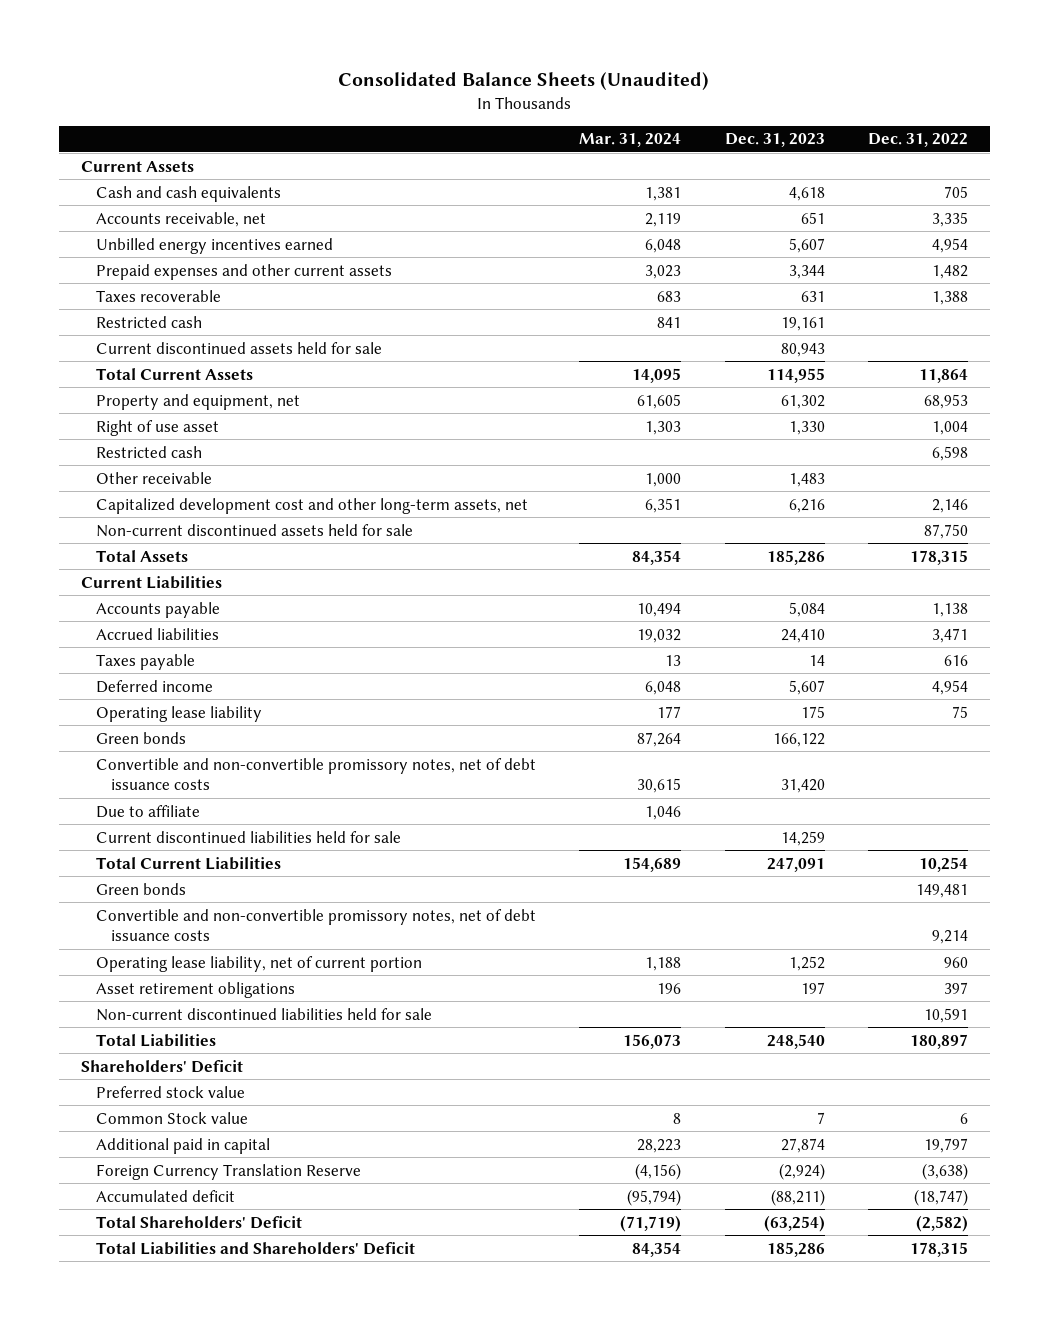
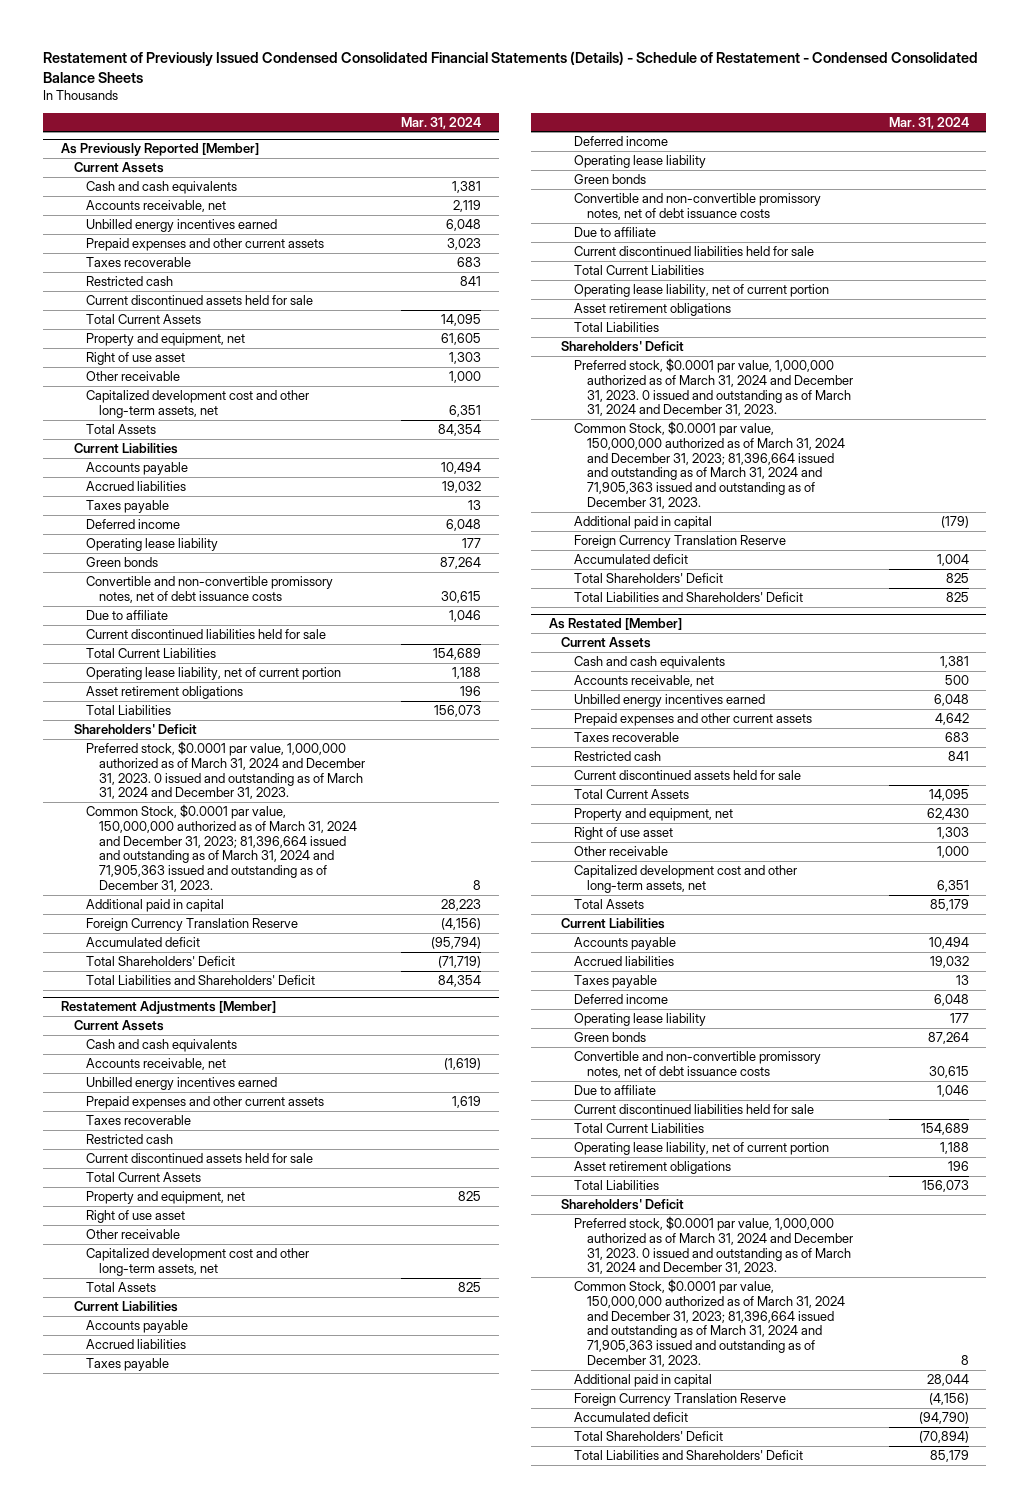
[338,71,710,90] Consolidated Balance Sheets (Unaudited) -> [42,50,978,83] Restatement of Previously Issued Condensed Consolidated Financial Statements (Details) - Schedule of Restatement - Condensed Consolidated Balance Sheets
[724,133,825,148] Dec. 31, 2023 -> none
[867,133,968,148] Dec. 31, 2022 -> none
none -> [60,143,259,157] As Previously Reported [Member]
[96,445,203,458] Restricted cash -> none
[96,523,414,537] Non-current discontinued assets held for sale -> none
[96,882,187,895] Green bonds -> none
[96,908,537,942] Convertible and non-convertible promissory notes, net of debt issuance costs -> none
[96,1007,433,1021] Non-current discontinued liabilities held for sale -> none
[96,1085,246,1098] Preferred stock value -> [86,741,366,800] Preferred stock, $0.0001 par value, 1,000,000 authorized as of March 31, 2024 and December 31, 2023. 0 issued and outstanding as of March 31, 2024 and December 31, 2023.
[96,1111,249,1124] Common Stock value -> [86,804,358,893] Common Stock, $0.0001 par value, 150,000,000 authorized as of March 31, 2024 and December 31, 2023; 81,396,664 issued and outstanding as of March 31, 2024 and 71,905,363 issued and outstanding as of December 31, 2023.
none -> [60,1001,276,1015] Restatement Adjustments [Member]
none -> [73,1020,164,1032] Current Assets
none -> [86,1039,238,1053] Cash and cash equivalents
none -> [86,1058,227,1071] Accounts receivable, net
none -> [86,1077,278,1091] Unbilled energy incentives earned
none -> [86,1096,325,1110] Prepaid expenses and other current assets
none -> [86,1115,192,1126] Taxes recoverable
none -> [86,1134,174,1145] Restricted cash
none -> [86,1153,314,1164] Current discontinued assets held for sale
none -> [86,1172,202,1183] Total Current Assets
none -> [86,1191,246,1205] Property and equipment, net
none -> [86,1210,186,1224] Right of use asset
none -> [86,1229,181,1240] Other receivable
none -> [86,1248,310,1276] Capitalized development cost and other long-term assets, net
none -> [86,1282,157,1293] Total Assets
none -> [73,1301,178,1313] Current Liabilities
none -> [86,1320,189,1334] Accounts payable
none -> [86,1339,187,1350] Accrued liabilities
none -> [86,1358,170,1372] Taxes payable
none -> [574,136,669,147] Deferred income
none -> [574,155,707,169] Operating lease liability
none -> [574,174,647,185] Green bonds
none -> [574,193,822,220] Convertible and non-convertible promissory notes, net of debt issuance costs
none -> [574,227,657,238] Due to affiliate
none -> [574,246,815,257] Current discontinued liabilities held for sale
none -> [574,265,705,276] Total Current Liabilities
none -> [574,284,830,298] Operating lease liability, net of current portion
none -> [574,303,732,317] Asset retirement obligations
none -> [574,322,660,333] Total Liabilities
none -> [561,341,685,353] Shareholders' Deficit
none -> [574,358,853,417] Preferred stock, $0.0001 par value, 1,000,000 authorized as of March 31, 2024 and December 31, 2023. 0 issued and outstanding as of March 31, 2024 and December 31, 2023.
none -> [574,421,845,510] Common Stock, $0.0001 par value, 150,000,000 authorized as of March 31, 2024 and December 31, 2023; 81,396,664 issued and outstanding as of March 31, 2024 and 71,905,363 issued and outstanding as of December 31, 2023.
none -> [574,516,713,530] Additional paid in capital
none -> [574,535,787,549] Foreign Currency Translation Reserve
none -> [574,554,689,565] Accumulated deficit
none -> [574,573,724,584] Total Shareholders' Deficit
none -> [574,592,804,603] Total Liabilities and Shareholders' Deficit
none -> [548,618,682,631] As Restated [Member]
none -> [561,637,652,649] Current Assets
none -> [574,656,726,670] Cash and cash equivalents
none -> [574,675,715,688] Accounts receivable, net
none -> [574,694,766,708] Unbilled energy incentives earned
none -> [574,713,813,727] Prepaid expenses and other current assets
none -> [574,732,680,743] Taxes recoverable
none -> [574,751,662,762] Restricted cash
none -> [574,770,802,781] Current discontinued assets held for sale
none -> [574,789,690,800] Total Current Assets
none -> [574,808,734,822] Property and equipment, net
none -> [574,827,674,841] Right of use asset
none -> [574,846,669,857] Other receivable
none -> [574,865,798,893] Capitalized development cost and other long-term assets, net
none -> [574,899,645,910] Total Assets
none -> [561,918,666,930] Current Liabilities
none -> [574,937,677,951] Accounts payable
none -> [574,956,675,967] Accrued liabilities
none -> [574,975,658,989] Taxes payable
none -> [574,994,669,1005] Deferred income
none -> [574,1013,707,1027] Operating lease liability
none -> [574,1032,647,1043] Green bonds
none -> [574,1051,822,1078] Convertible and non-convertible promissory notes, net of debt issuance costs
none -> [574,1085,657,1096] Due to affiliate
none -> [574,1104,815,1115] Current discontinued liabilities held for sale
none -> [574,1123,705,1134] Total Current Liabilities
none -> [574,1142,830,1156] Operating lease liability, net of current portion
none -> [574,1161,732,1175] Asset retirement obligations
none -> [574,1180,660,1191] Total Liabilities
none -> [561,1199,685,1211] Shareholders' Deficit
none -> [574,1216,853,1275] Preferred stock, $0.0001 par value, 1,000,000 authorized as of March 31, 2024 and December 31, 2023. 0 issued and outstanding as of March 31, 2024 and December 31, 2023.
none -> [574,1279,845,1368] Common Stock, $0.0001 par value, 150,000,000 authorized as of March 31, 2024 and December 31, 2023; 81,396,664 issued and outstanding as of March 31, 2024 and 71,905,363 issued and outstanding as of December 31, 2023.
none -> [574,1374,713,1388] Additional paid in capital
none -> [574,1393,787,1407] Foreign Currency Translation Reserve
none -> [574,1412,689,1423] Accumulated deficit
none -> [574,1431,724,1442] Total Shareholders' Deficit
none -> [574,1450,804,1461] Total Liabilities and Shareholders' Deficit

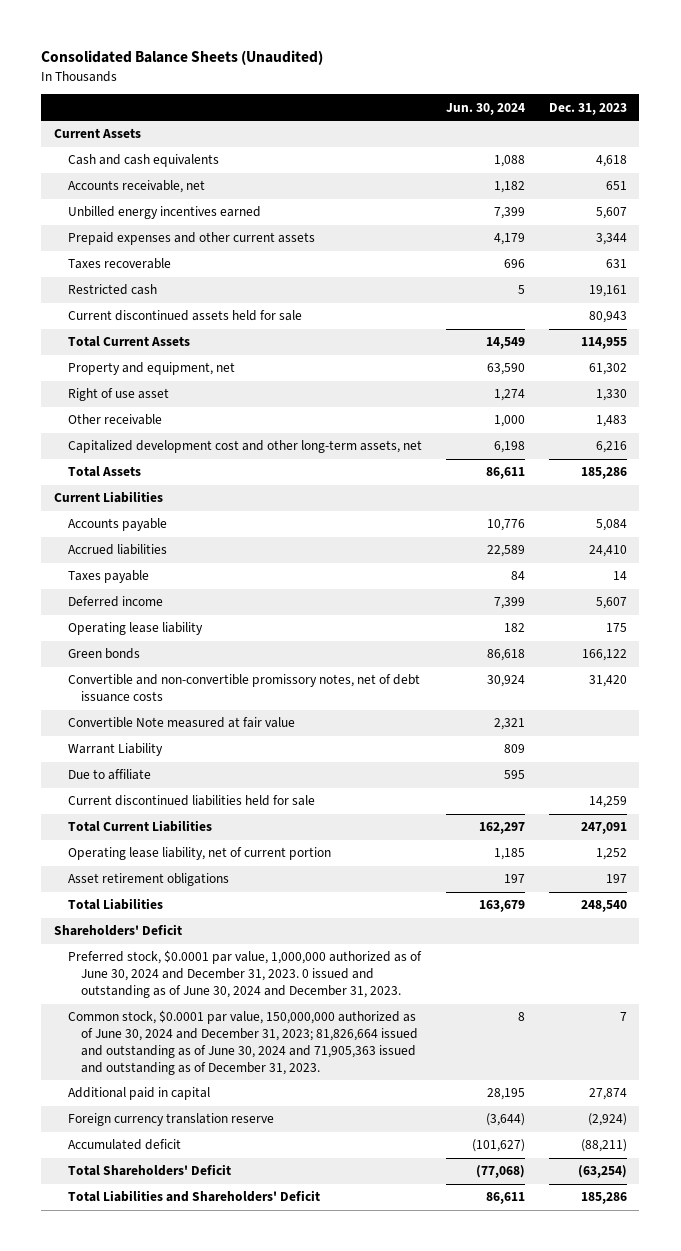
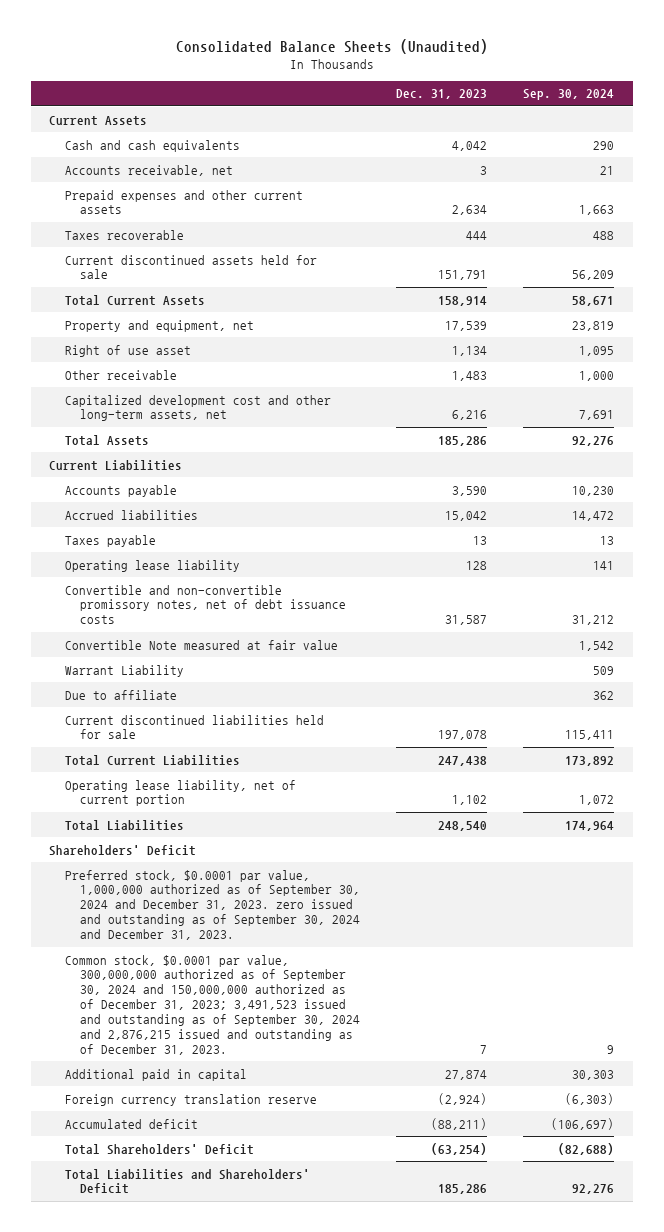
[445,102,525,115] Jun. 30, 2024 -> none
none -> [523,89,615,101] Sep. 30, 2024
[67,206,261,220] Unbilled energy incentives earned -> none
[67,284,157,296] Restricted cash -> none
[596,155,628,168] 4,618 -> [452,140,488,151] 4,042
[606,181,628,191] 651 -> [480,165,488,175] 3
[596,233,628,246] 3,344 -> [452,205,488,216] 2,634
[606,259,628,269] 631 -> [466,230,488,240] 444
[589,311,628,324] 80,943 -> [438,270,488,281] 151,791
[581,337,628,350] 114,955 -> [438,295,488,306] 158,914
[589,363,628,376] 61,302 -> [445,320,488,331] 17,539
[596,389,628,402] 1,330 -> [452,345,488,356] 1,134
[67,596,163,608] Deferred income -> none
[67,648,140,660] Green bonds -> none
[596,519,628,532] 5,084 -> [452,485,488,496] 3,590
[589,545,628,558] 24,410 -> [445,510,488,521] 15,042
[613,571,628,581] 14 -> [473,535,488,545] 13
[606,623,628,633] 175 -> [466,560,488,570] 128
[589,675,628,688] 31,420 -> [445,615,488,626] 31,587
[67,873,229,887] Asset retirement obligations -> none
[589,796,628,809] 14,259 -> [438,730,488,741] 197,078
[581,822,628,835] 247,091 -> [438,755,488,766] 247,438
[596,848,628,861] 1,252 -> [452,795,488,806] 1,102
[67,950,422,999] Preferred stock, $0.0001 par value, 1,000,000 authorized as of June 30, 2024 and December 31, 2023. 0 issued and outstanding as of June 30, 2024 and December 31, 2023. -> [64,869,360,941] Preferred stock, $0.0001 par value, 1,000,000 authorized as of September 30, 2024 and December 31, 2023. zero issued and outstanding as of September 30, 2024 and December 31, 2023.
[67,1010,419,1075] Common stock, $0.0001 par value, 150,000,000 authorized as of June 30, 2024 and December 31, 2023; 81,826,664 issued and outstanding as of June 30, 2024 and 71,905,363 issued and outstanding as of December 31, 2023. -> [64,954,360,1055] Common stock, $0.0001 par value, 300,000,000 authorized as of September 30, 2024 and 150,000,000 authorized as of December 31, 2023; 3,491,523 issued and outstanding as of September 30, 2024 and 2,876,215 issued and outstanding as of December 31, 2023.

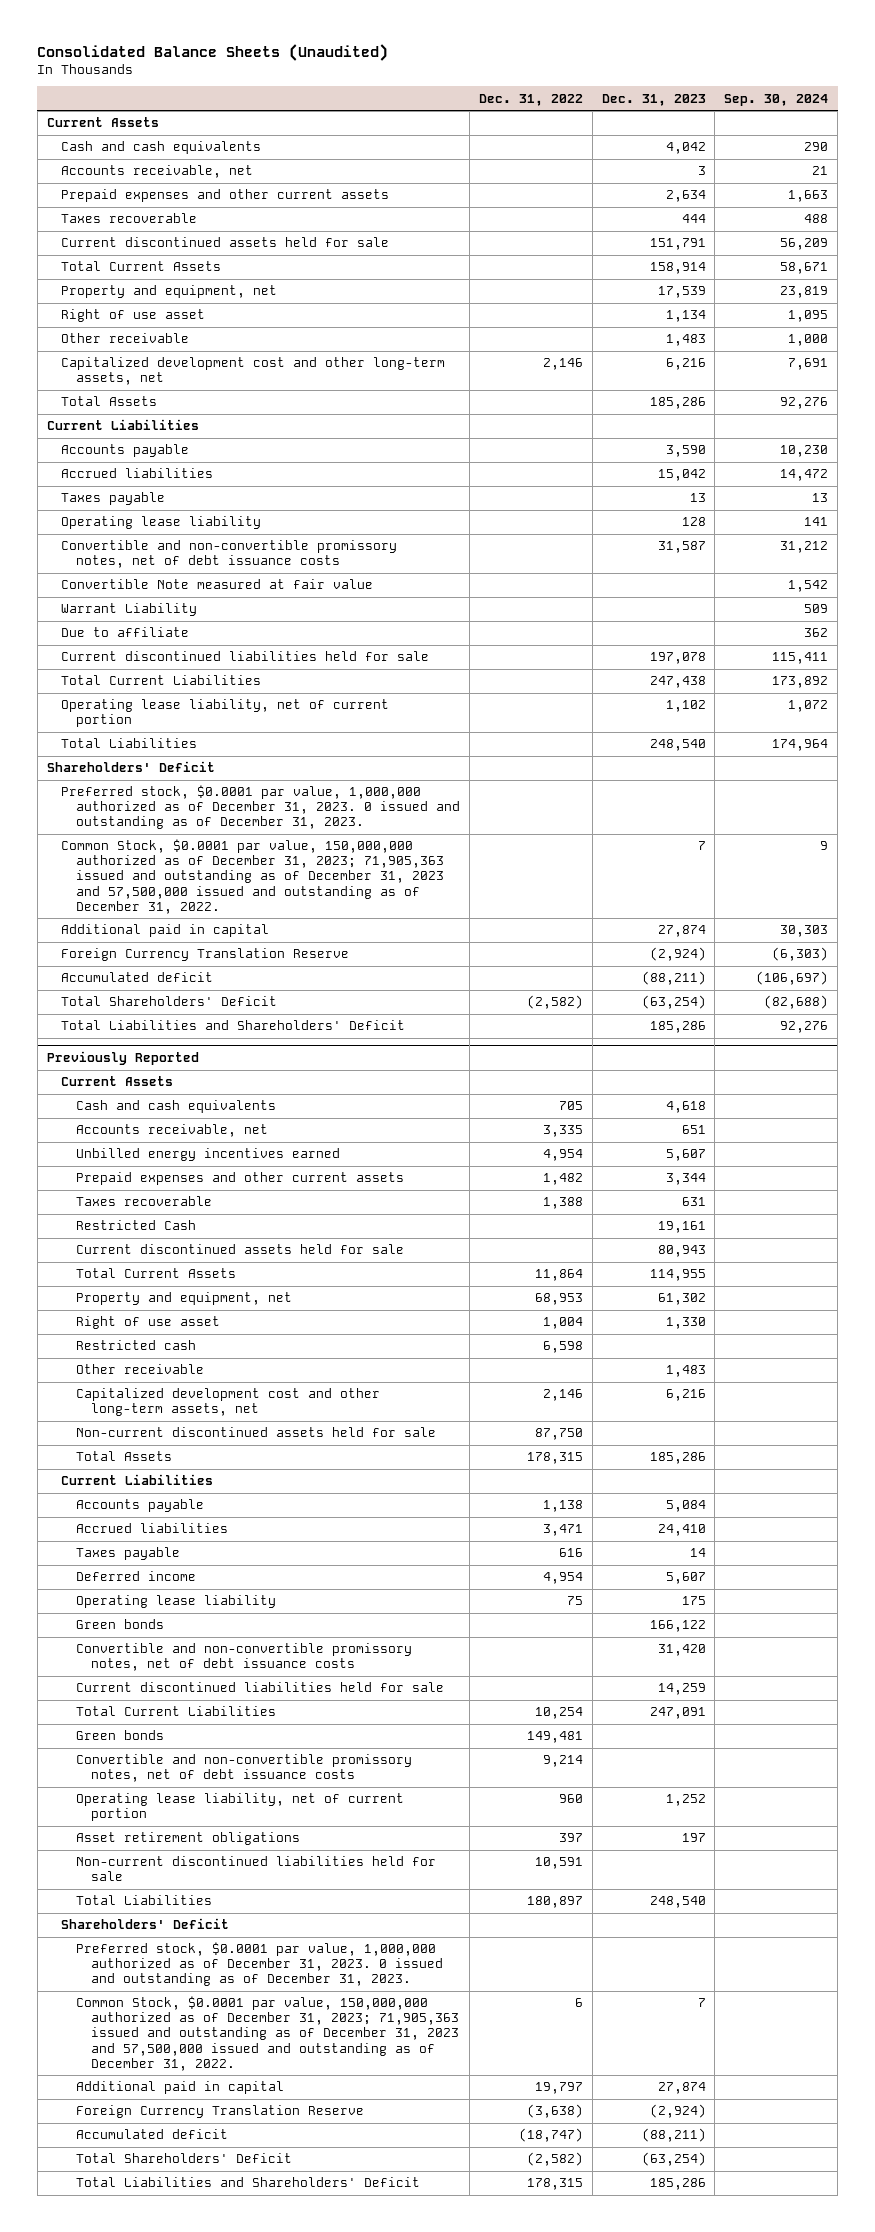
none -> [478,93,583,106] Dec. 31, 2022
[64,869,360,941] Preferred stock, $0.0001 par value, 1,000,000 authorized as of September 30, 2024 and December 31, 2023. zero issued and outstanding as of September 30, 2024 and December 31, 2023. -> [61,785,460,830] Preferred stock, $0.0001 par value, 1,000,000 authorized as of December 31, 2023. 0 issued and outstanding as of December 31, 2023.
[64,954,360,1055] Common stock, $0.0001 par value, 300,000,000 authorized as of September 30, 2024 and 150,000,000 authorized as of December 31, 2023; 3,491,523 issued and outstanding as of September 30, 2024 and 2,876,215 issued and outstanding as of December 31, 2023. -> [61,839,444,914] Common Stock, $0.0001 par value, 150,000,000 authorized as of December 31, 2023; 71,905,363 issued and outstanding as of December 31, 2023 and 57,500,000 issued and outstanding as of December 31, 2022.
[64,1093,317,1106] Foreign currency translation reserve -> [61,948,350,962] Foreign Currency Translation Reserve
none -> [46,1050,199,1065] Previously Reported
none -> [61,1076,174,1087] Current Assets
none -> [75,1100,276,1114] Cash and cash equivalents
none -> [75,1124,268,1138] Accounts receivable, net
none -> [75,1148,340,1162] Unbilled energy incentives earned
none -> [75,1172,404,1186] Prepaid expenses and other current assets
none -> [75,1196,212,1207] Taxes recoverable
none -> [75,1220,196,1231] Restricted Cash
none -> [75,1244,404,1255] Current discontinued assets held for sale
none -> [75,1268,236,1279] Total Current Assets
none -> [75,1292,292,1306] Property and equipment, net
none -> [75,1316,220,1330] Right of use asset
none -> [75,1340,196,1351] Restricted cash
none -> [75,1364,204,1375] Other receivable
none -> [75,1388,380,1417] Capitalized development cost and other long-term assets, net
none -> [75,1427,436,1438] Non-current discontinued assets held for sale
none -> [75,1451,172,1462] Total Assets
none -> [61,1474,214,1486] Current Liabilities
none -> [75,1499,204,1513] Accounts payable
none -> [75,1523,228,1534] Accrued liabilities
none -> [75,1547,180,1561] Taxes payable
none -> [75,1571,196,1582] Deferred income
none -> [75,1595,276,1609] Operating lease liability
none -> [75,1619,164,1630] Green bonds
none -> [75,1643,412,1672] Convertible and non-convertible promissory notes, net of debt issuance costs
none -> [75,1682,444,1693] Current discontinued liabilities held for sale
none -> [75,1706,276,1717] Total Current Liabilities
none -> [75,1730,164,1741] Green bonds
none -> [75,1754,412,1783] Convertible and non-convertible promissory notes, net of debt issuance costs
none -> [75,1793,404,1822] Operating lease liability, net of current portion
none -> [75,1832,300,1846] Asset retirement obligations
none -> [75,1856,436,1882] Non-current discontinued liabilities held for sale
none -> [75,1895,212,1906] Total Liabilities
none -> [61,1918,230,1930] Shareholders' Deficit
none -> [75,1942,443,1987] Preferred stock, $0.0001 par value, 1,000,000 authorized as of December 31, 2023. 0 issued and outstanding as of December 31, 2023.
none -> [75,1996,459,2071] Common Stock, $0.0001 par value, 150,000,000 authorized as of December 31, 2023; 71,905,363 issued and outstanding as of December 31, 2023 and 57,500,000 issued and outstanding as of December 31, 2022.
none -> [75,2081,284,2095] Additional paid in capital
none -> [75,2105,364,2119] Foreign Currency Translation Reserve
none -> [75,2129,228,2140] Accumulated deficit
none -> [75,2153,292,2164] Total Shareholders' Deficit
none -> [75,2177,420,2188] Total Liabilities and Shareholders' Deficit

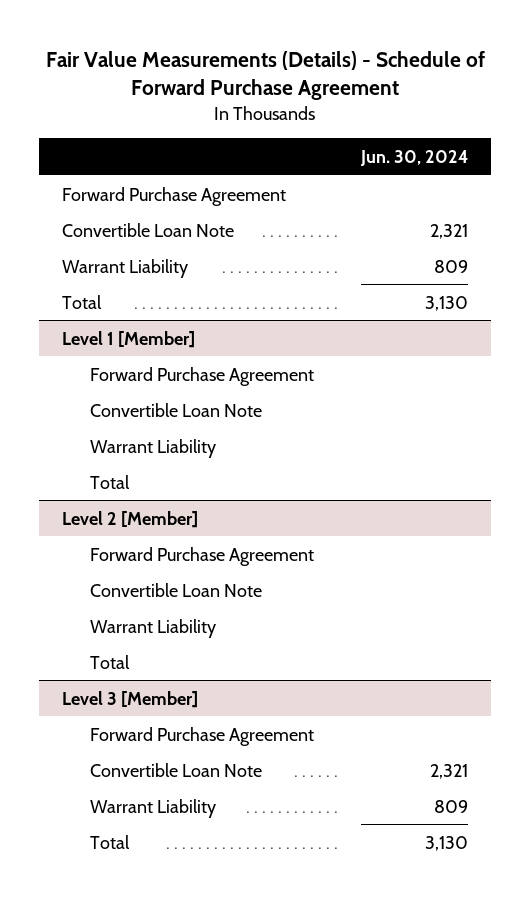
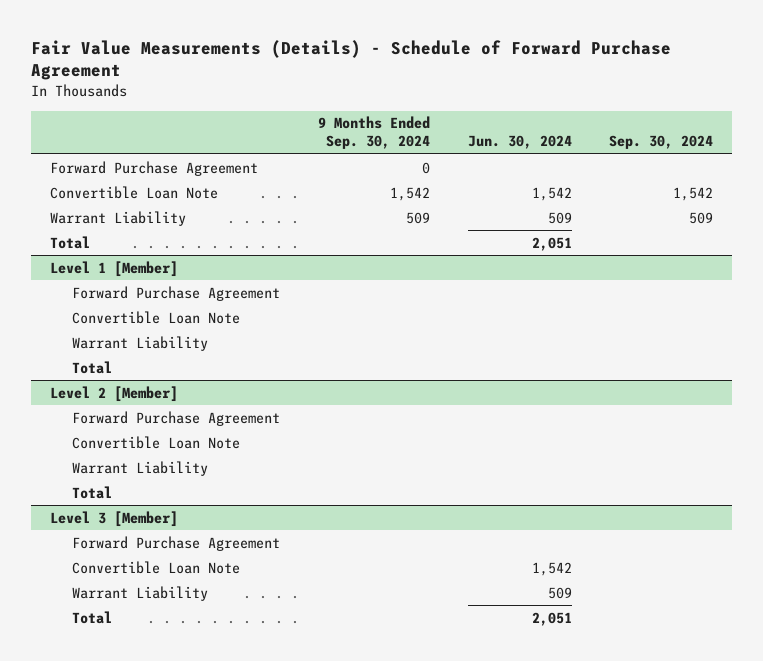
none -> [317,116,430,150] 9 Months Ended Sep. 30, 2024
none -> [609,135,714,150] Sep. 30, 2024
[429,223,468,239] 2,321 -> [531,186,572,201] 1,542
[433,259,468,273] 809 -> [547,211,572,224] 509
[424,295,468,311] 3,130 -> [531,236,572,251] 2,051
[429,763,468,779] 2,321 -> [531,561,572,576] 1,542
[433,799,468,813] 809 -> [547,586,572,599] 509
[424,835,468,851] 3,130 -> [531,611,572,626] 2,051

